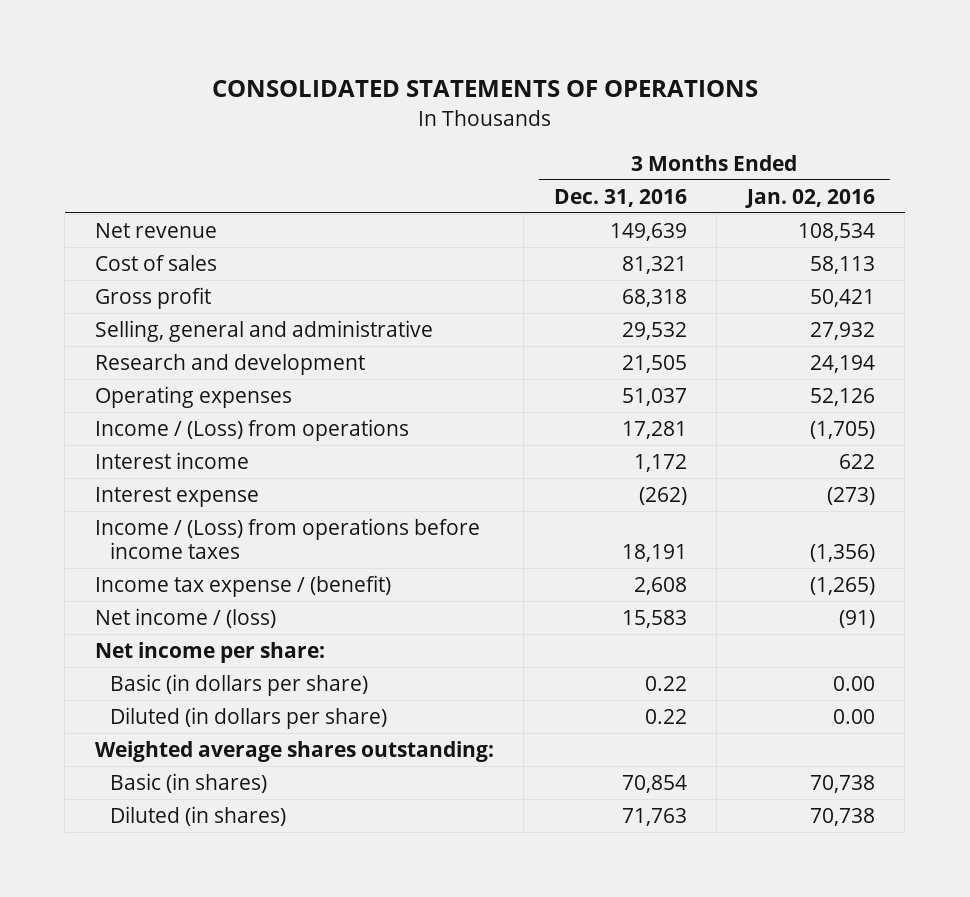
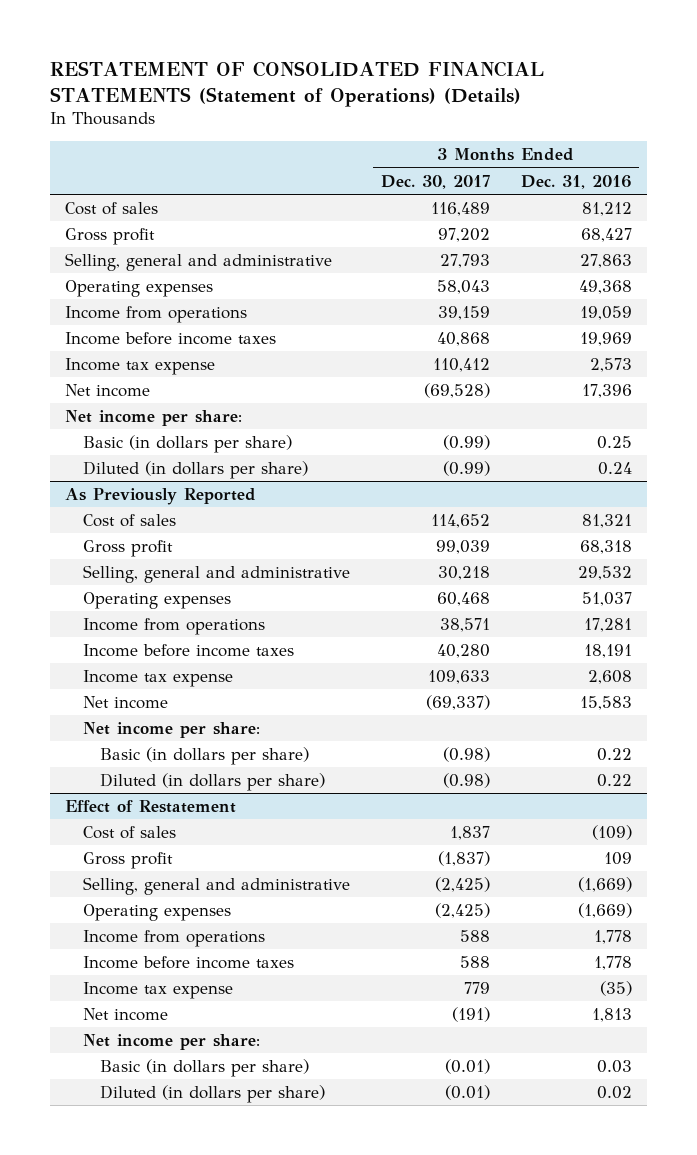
[211,80,758,98] CONSOLIDATED STATEMENTS OF OPERATIONS -> [49,60,544,107] RESTATEMENT OF CONSOLIDATED FINANCIAL STATEMENTS (Statement of Operations) (Details)
[744,188,875,208] Jan. 02, 2016 -> none
none -> [380,174,490,189] Dec. 30, 2017
[94,222,217,238] Net revenue -> none
none -> [65,202,159,216] Cost of sales
none -> [65,228,156,246] Gross profit
none -> [65,253,333,272] Selling, general and administrative
none -> [65,280,214,298] Operating expenses
none -> [65,306,248,324] Income from operations
none -> [65,332,277,346] Income before income taxes
none -> [65,358,216,376] Income tax expense
none -> [65,384,151,398] Net income
none -> [65,410,243,427] Net income per share:
none -> [82,435,292,454] Basic (in dollars per share)
none -> [82,461,308,480] Diluted (in dollars per share)
none -> [65,488,257,506] As Previously Reported
[94,353,365,375] Research and development -> none
[94,451,249,469] Interest income -> none
[94,486,259,507] Interest expense -> none
[94,418,409,441] Income / (Loss) from operations -> [82,618,265,636] Income from operations
[94,517,480,560] Income / (Loss) from operations before income taxes -> [82,644,294,658] Income before income taxes
[94,574,391,597] Income tax expense / (benefit) -> [82,670,233,688] Income tax expense
[94,607,276,628] Net income / (loss) -> [82,696,168,710] Net income
[94,740,494,762] Weighted average shares outstanding: -> none
[109,772,267,793] Basic (in shares) -> none
[109,805,286,826] Diluted (in shares) -> none
none -> [65,800,237,814] Effect of Restatement
none -> [82,826,176,840] Cost of sales
none -> [82,852,173,870] Gross profit
none -> [82,877,350,896] Selling, general and administrative
none -> [82,904,231,922] Operating expenses
none -> [82,930,265,948] Income from operations
none -> [82,956,294,970] Income before income taxes
none -> [82,982,233,1000] Income tax expense
none -> [82,1008,168,1022] Net income
none -> [82,1034,260,1051] Net income per share:
none -> [100,1059,310,1078] Basic (in dollars per share)
none -> [100,1085,326,1104] Diluted (in dollars per share)

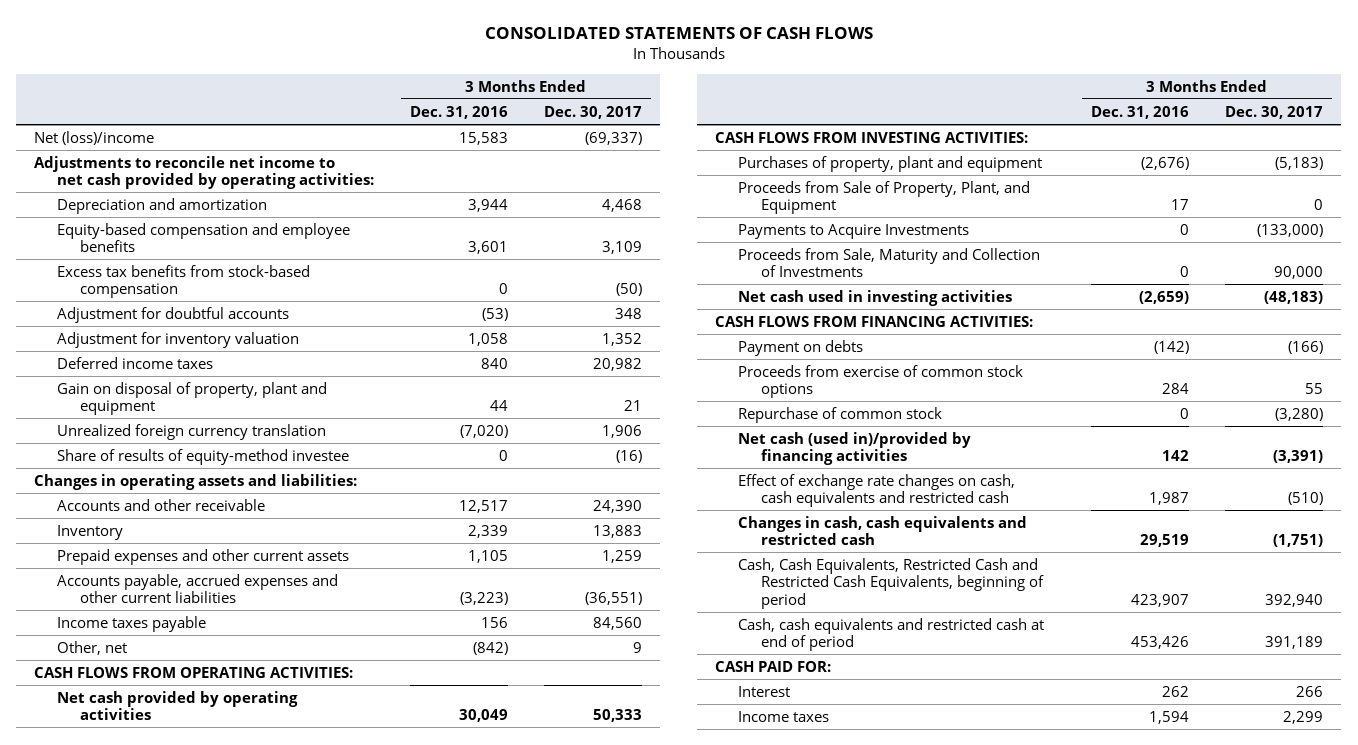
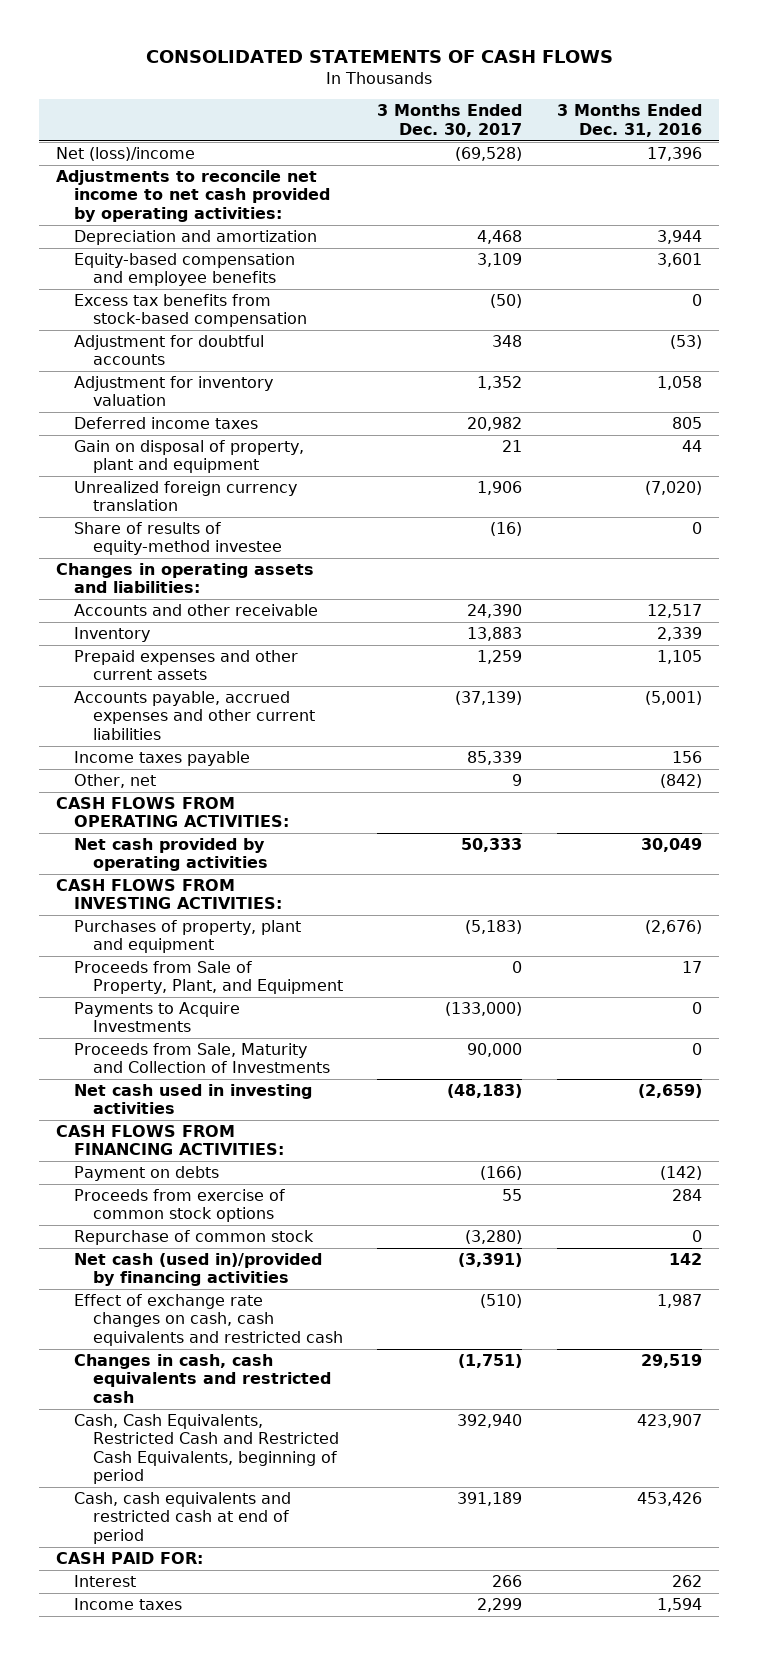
[459,131,509,145] 15,583 -> [646,147,702,162] 17,396
[585,131,643,145] (69,337) -> [455,147,523,162] (69,528)
[481,357,509,369] 840 -> [671,417,702,430] 805
[460,592,509,606] (3,223) -> [644,691,702,706] (5,001)
[585,592,643,606] (36,551) -> [455,691,523,706] (37,139)
[593,616,643,630] 84,560 -> [467,751,523,766] 85,339

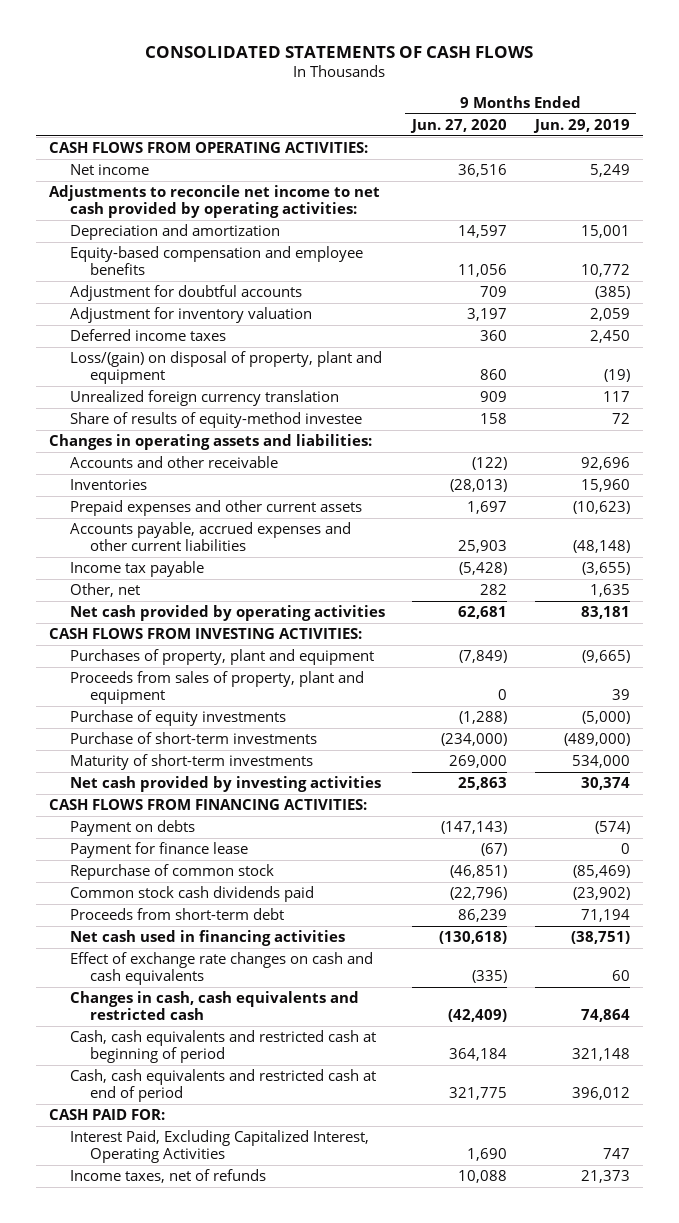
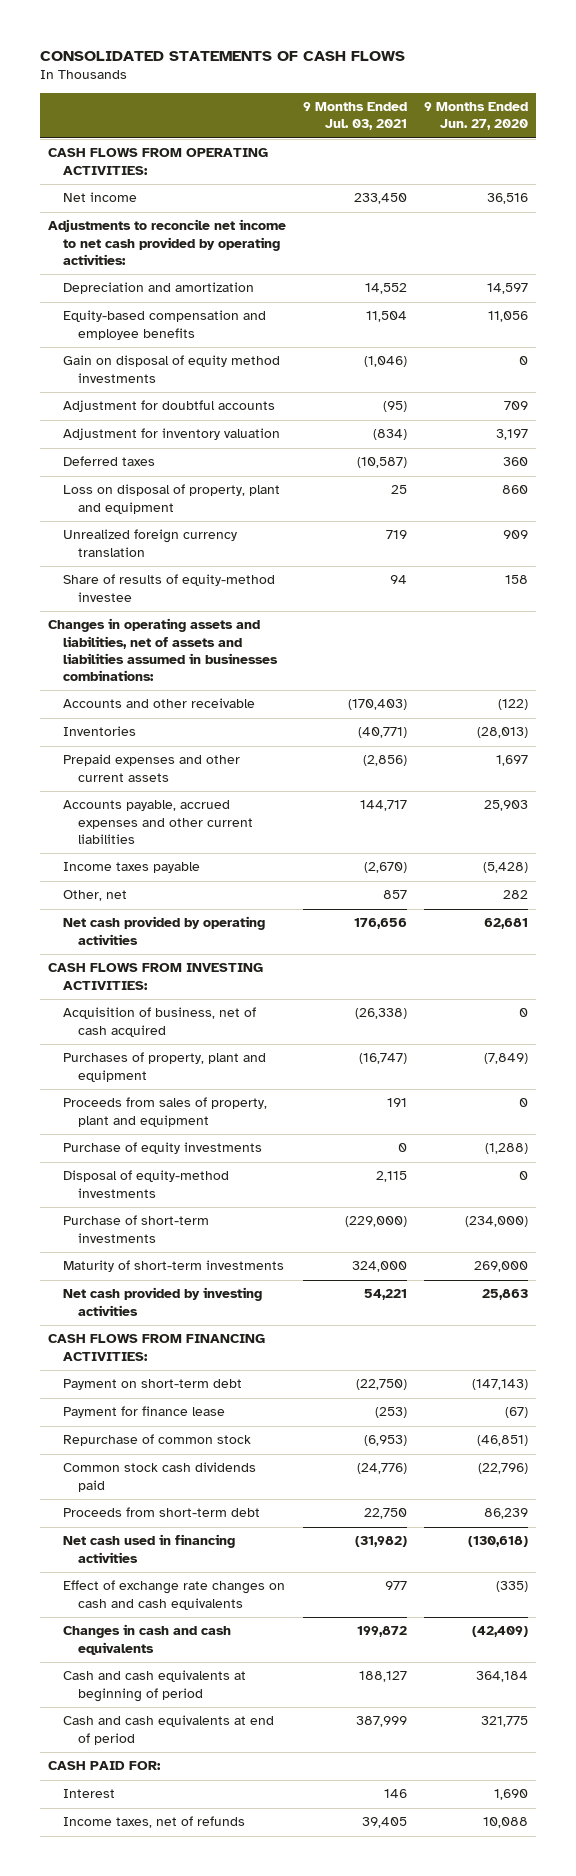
[532,118,630,133] Jun. 29, 2019 -> none
none -> [302,102,407,131] 9 Months Ended Jul. 03, 2021
none -> [62,355,280,383] Gain on disposal of equity method investments
[69,329,226,342] Deferred income taxes -> [62,456,155,467] Deferred taxes
[69,351,382,384] Loss/(gain) on disposal of property, plant and equipment -> [62,484,280,514] Loss on disposal of property, plant and equipment
[49,434,373,451] Changes in operating assets and liabilities: -> [48,618,278,682] Changes in operating assets and liabilities, net of assets and liabilities assumed in businesses combinations:
[69,561,204,578] Income tax payable -> [62,862,200,874] Income taxes payable
none -> [62,1007,256,1037] Acquisition of business, net of cash acquired
none -> [62,1170,229,1198] Disposal of equity-method investments
[69,820,195,837] Payment on debts -> [62,1379,242,1391] Payment on short-term debt
[69,991,359,1020] Changes in cash, cash equivalents and restricted cash -> [62,1624,231,1655] Changes in cash and cash equivalents
[69,1030,376,1063] Cash, cash equivalents and restricted cash at beginning of period -> [62,1670,246,1702] Cash and cash equivalents at beginning of period
[69,1069,376,1102] Cash, cash equivalents and restricted cash at end of period -> [62,1715,274,1745] Cash and cash equivalents at end of period
[69,1130,369,1163] Interest Paid, Excluding Capitalized Interest, Operating Activities -> [62,1789,115,1799] Interest

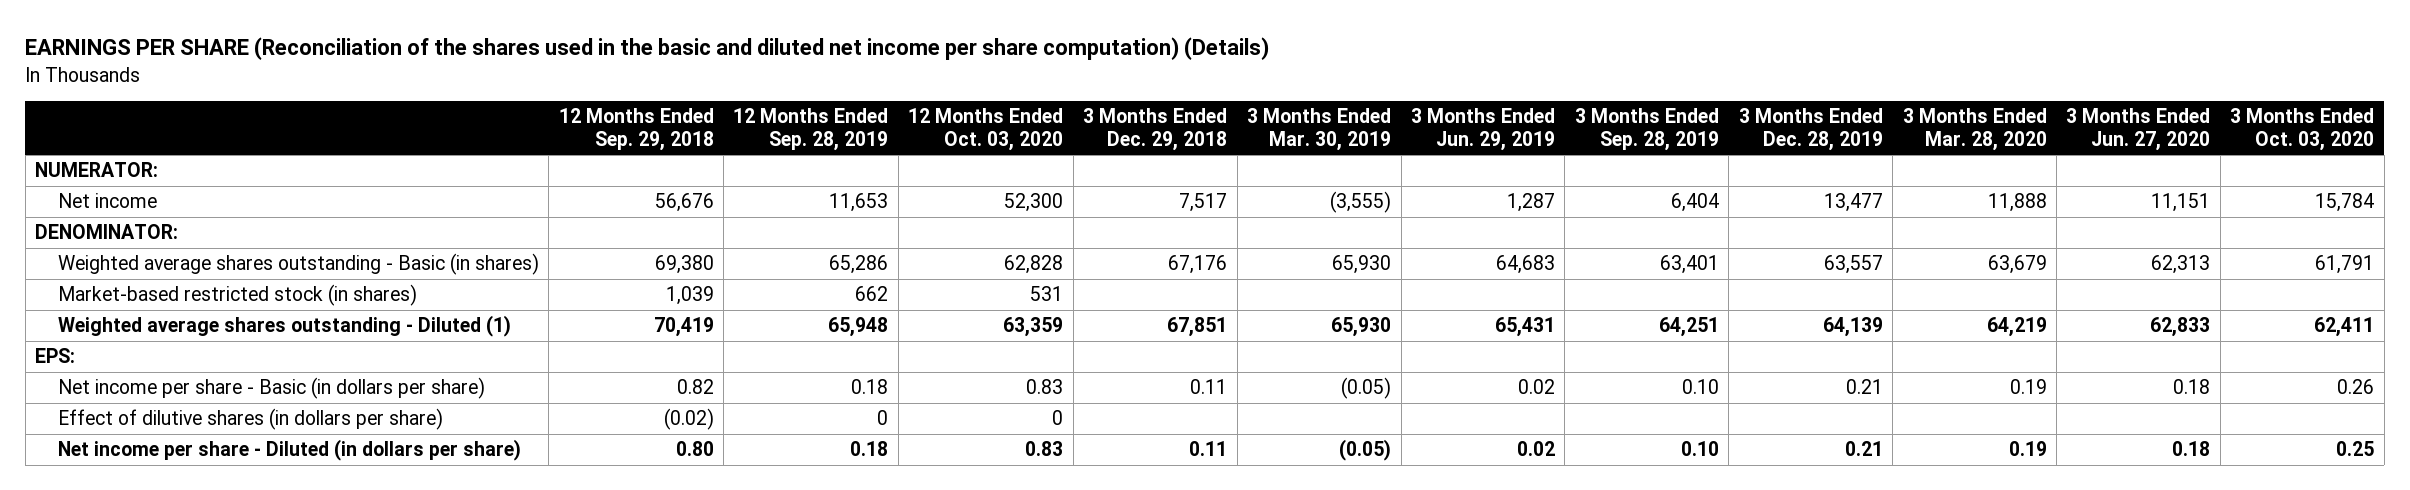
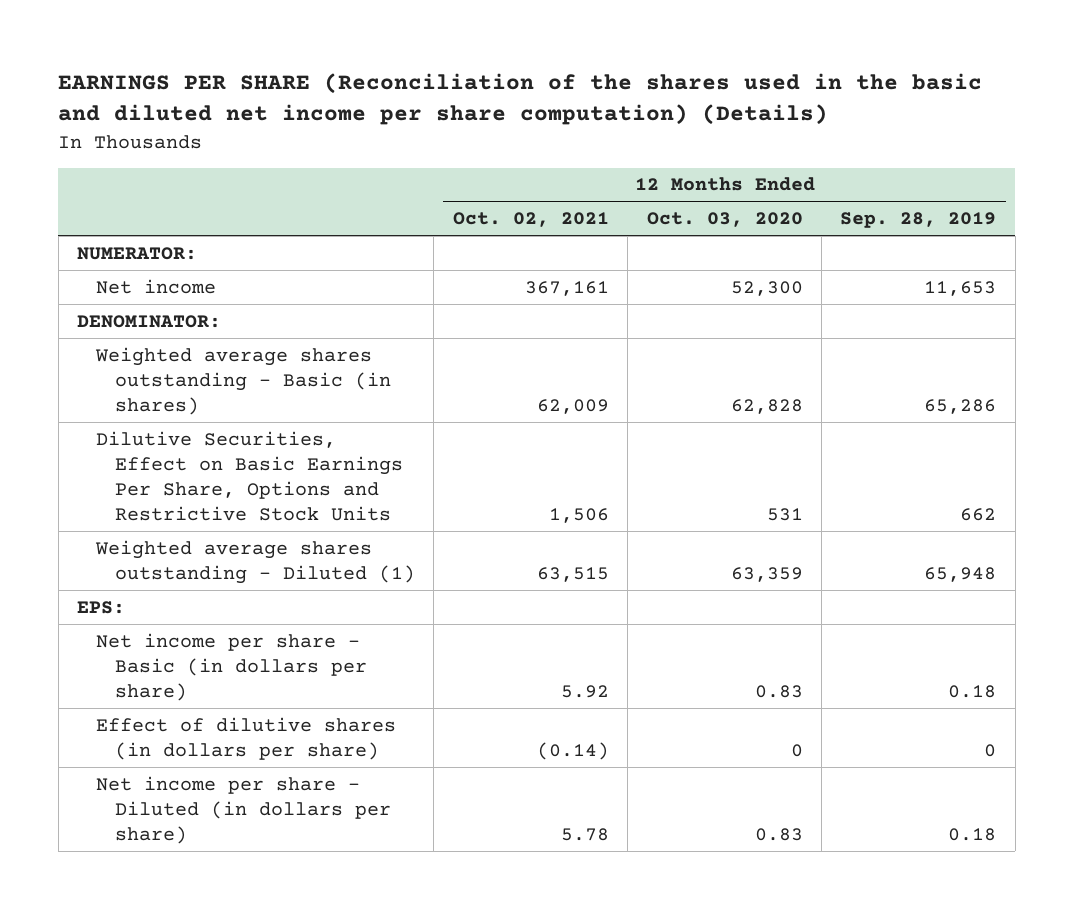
[558,108,714,151] 12 Months Ended Sep. 29, 2018 -> none
[1083,108,1228,151] 3 Months Ended Dec. 29, 2018 -> none
[1247,108,1392,151] 3 Months Ended Mar. 30, 2019 -> none
[1410,108,1555,151] 3 Months Ended Jun. 29, 2019 -> none
[1574,108,1719,151] 3 Months Ended Sep. 28, 2019 -> none
[1738,108,1883,151] 3 Months Ended Dec. 28, 2019 -> none
[1902,108,2047,151] 3 Months Ended Mar. 28, 2020 -> none
[2066,108,2211,151] 3 Months Ended Jun. 27, 2020 -> none
[2230,108,2375,151] 3 Months Ended Oct. 03, 2020 -> none
none -> [452,212,609,228] Oct. 02, 2021
[57,284,417,307] Market-based restricted stock (in shares) -> [96,430,404,521] Dilutive Securities, Effect on Basic Earnings Per Share, Options and Restrictive Stock Units

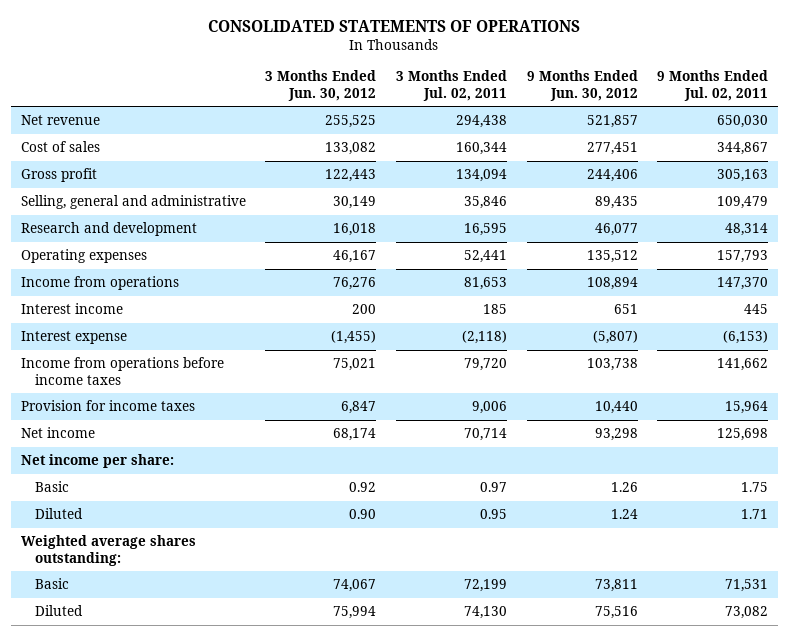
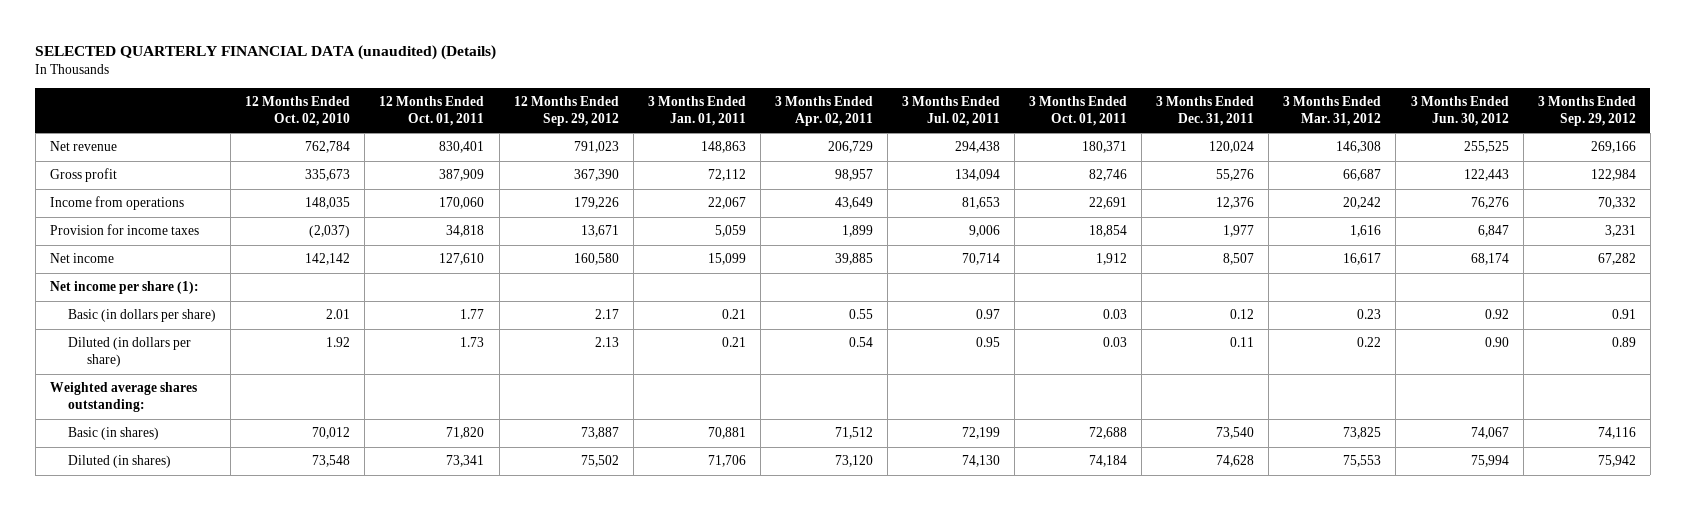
[208,19,581,32] CONSOLIDATED STATEMENTS OF OPERATIONS -> [35,45,497,61] SELECTED QUARTERLY FINANCIAL DATA (unaudited) (Details)
[526,70,638,101] 9 Months Ended Jun. 30, 2012 -> none
[657,70,769,101] 9 Months Ended Jul. 02, 2011 -> none
none -> [245,95,351,127] 12 Months Ended Oct. 02, 2010
none -> [379,95,485,127] 12 Months Ended Oct. 01, 2011
none -> [513,95,619,127] 12 Months Ended Sep. 29, 2012
none -> [647,95,746,127] 3 Months Ended Jan. 01, 2011
none -> [774,95,873,127] 3 Months Ended Apr. 02, 2011
none -> [1029,95,1128,127] 3 Months Ended Oct. 01, 2011
none -> [1156,95,1255,127] 3 Months Ended Dec. 31, 2011
none -> [1283,95,1382,127] 3 Months Ended Mar. 31, 2012
none -> [1537,95,1636,127] 3 Months Ended Sep. 29, 2012
[20,141,100,153] Cost of sales -> none
[20,195,246,210] Selling, general and administrative -> none
[20,222,197,237] Research and development -> none
[20,249,147,264] Operating expenses -> none
[20,303,123,315] Interest income -> none
[20,331,127,345] Interest expense -> none
[20,357,224,385] Income from operations before income taxes -> none
[20,454,174,469] Net income per share: -> [49,281,199,295] Net income per share (1):
[35,481,70,493] Basic -> [68,309,217,323] Basic (in dollars per share)
[35,508,84,520] Diluted -> [68,337,192,368] Diluted (in dollars per share)
[35,578,70,590] Basic -> [68,427,160,441] Basic (in shares)
[35,605,84,617] Diluted -> [68,455,172,469] Diluted (in shares)

